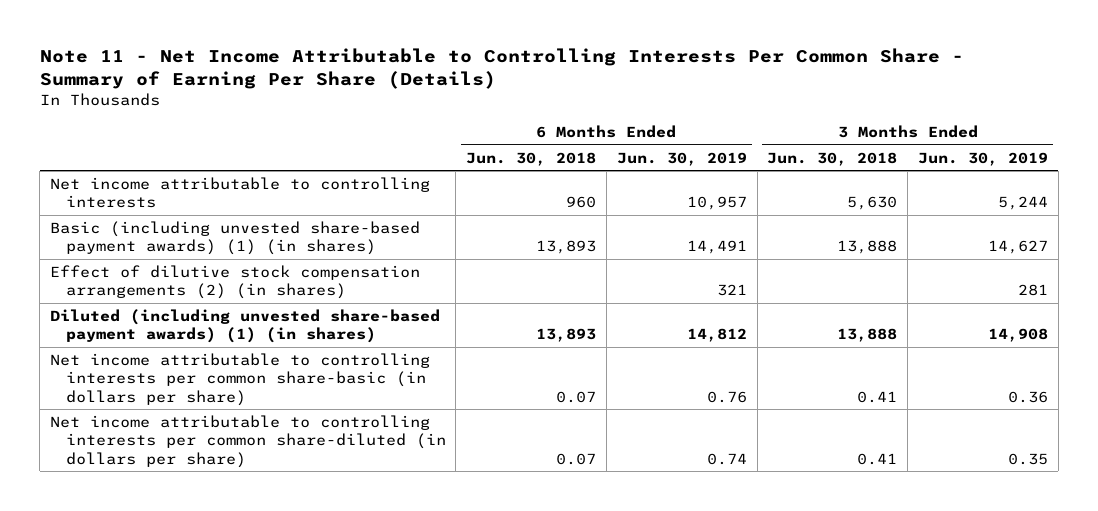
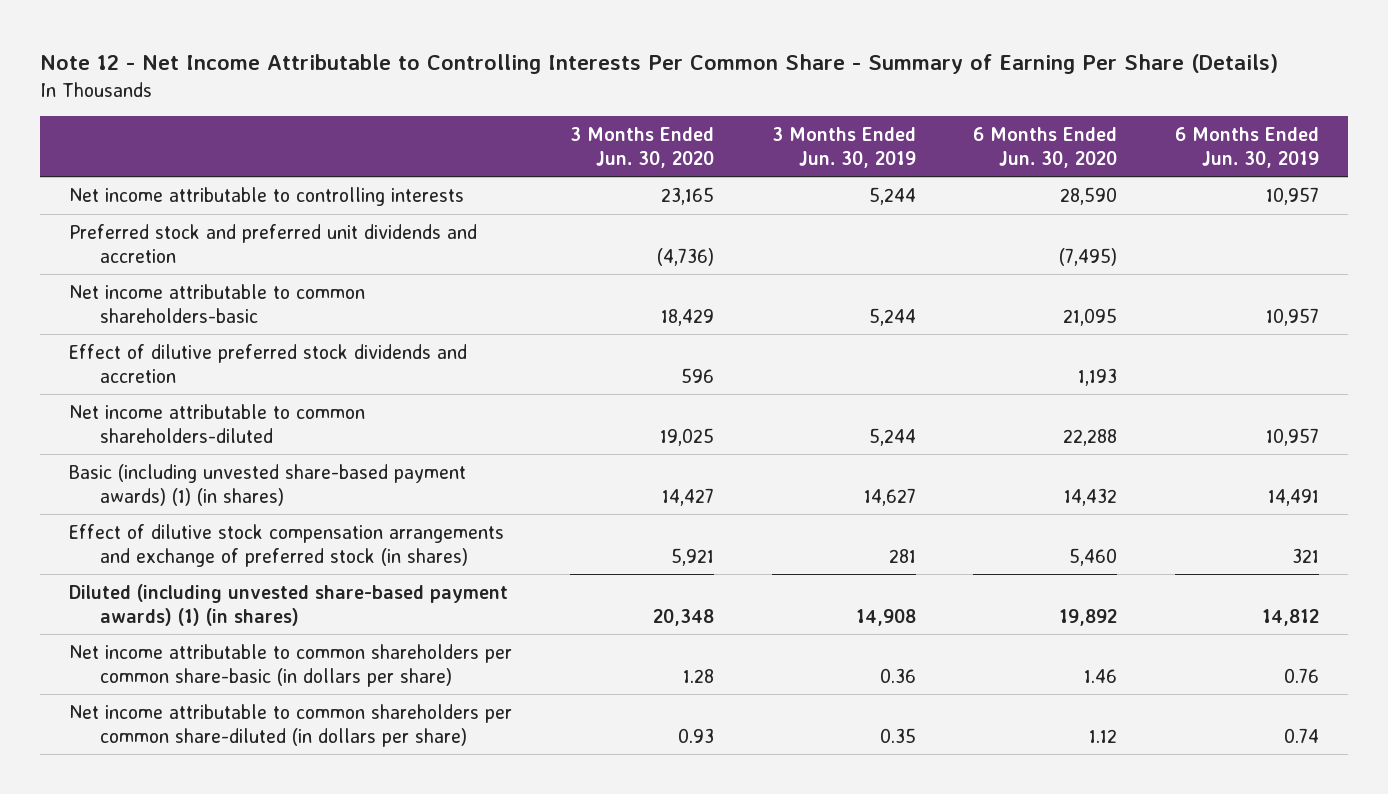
[39,48,964,90] Note 11 - Net Income Attributable to Controlling Interests Per Common Share - Summary of Earning Per Share (Details) -> [40,54,1279,75] Note 12 - Net Income Attributable to Controlling Interests Per Common Share - Summary of Earning Per Share (Details)
[466,151,597,166] Jun. 30, 2018 -> none
[767,151,898,166] Jun. 30, 2018 -> none
none -> [569,127,714,168] 3 Months Ended Jun. 30, 2020
none -> [973,127,1118,168] 6 Months Ended Jun. 30, 2020
none -> [68,224,477,263] Preferred stock and preferred unit dividends and accretion
none -> [68,284,365,323] Net income attributable to common shareholders-basic
none -> [68,344,467,383] Effect of dilutive preferred stock dividends and accretion
none -> [68,404,365,443] Net income attributable to common shareholders-diluted
[50,264,421,300] Effect of dilutive stock compensation arrangements (2) (in shares) -> [68,524,504,567] Effect of dilutive stock compensation arrangements and exchange of preferred stock (in shares)
[50,352,431,406] Net income attributable to controlling interests per common share-basic (in dollars per share) -> [68,644,512,687] Net income attributable to common shareholders per common share-basic (in dollars per share)
[50,414,446,468] Net income attributable to controlling interests per common share-diluted (in dollars per share) -> [68,704,512,747] Net income attributable to common shareholders per common share-diluted (in dollars per share)

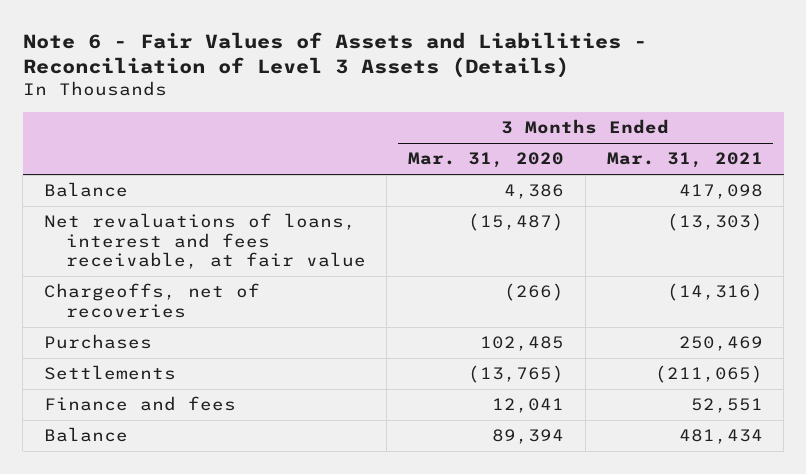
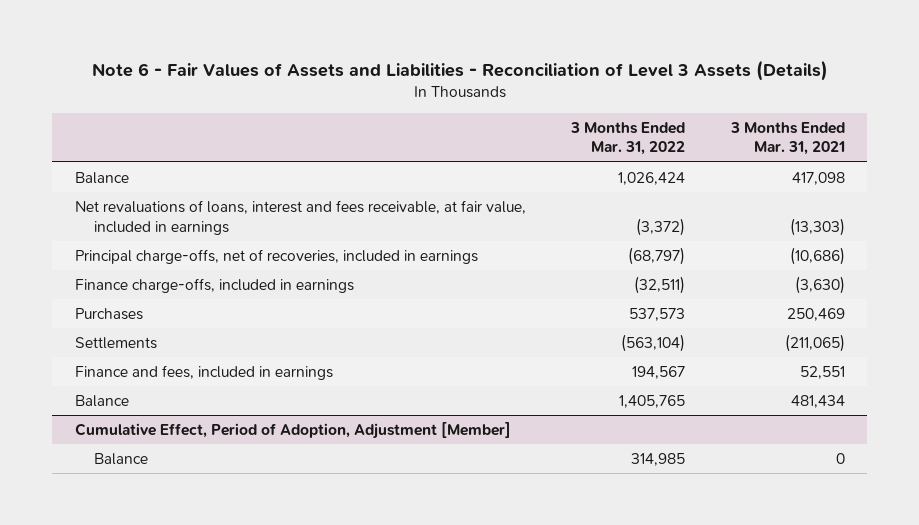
[408,152,565,169] Mar. 31, 2020 -> none
none -> [570,121,686,156] 3 Months Ended Mar. 31, 2022
[43,283,260,318] Chargeoffs, net of recoveries -> none
[43,213,366,270] Net revaluations of loans, interest and fees receivable, at fair value -> [74,199,526,235] Net revaluations of loans, interest and fees receivable, at fair value, included in earnings
none -> [74,248,478,264] Principal charge-offs, net of recoveries, included in earnings
none -> [74,277,354,293] Finance charge-offs, included in earnings
[43,396,236,412] Finance and fees -> [74,364,333,380] Finance and fees, included in earnings
none -> [74,421,511,439] Cumulative Effect, Period of Adoption, Adjustment [Member]
none -> [93,452,148,465] Balance

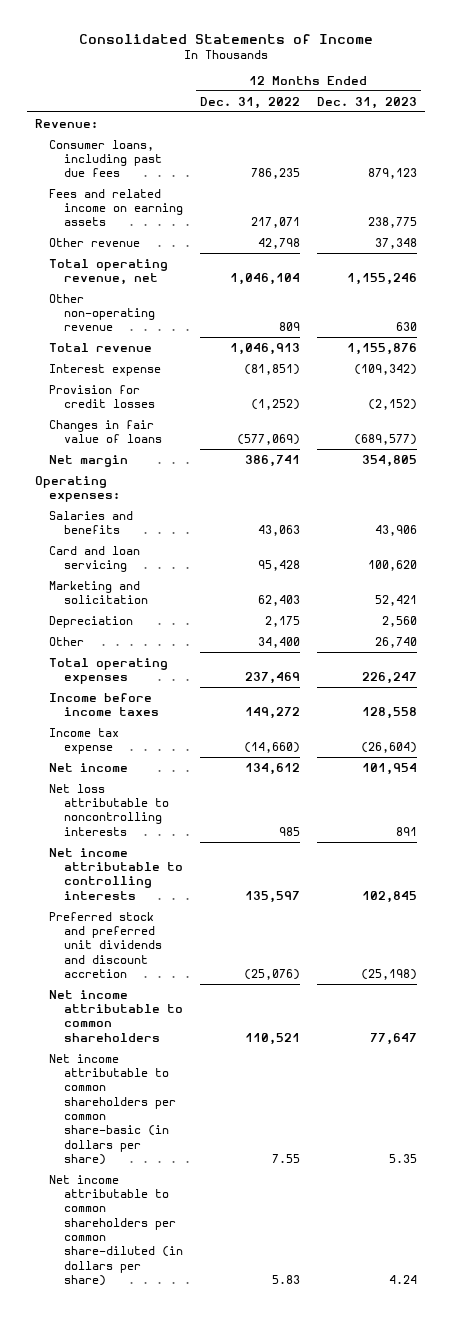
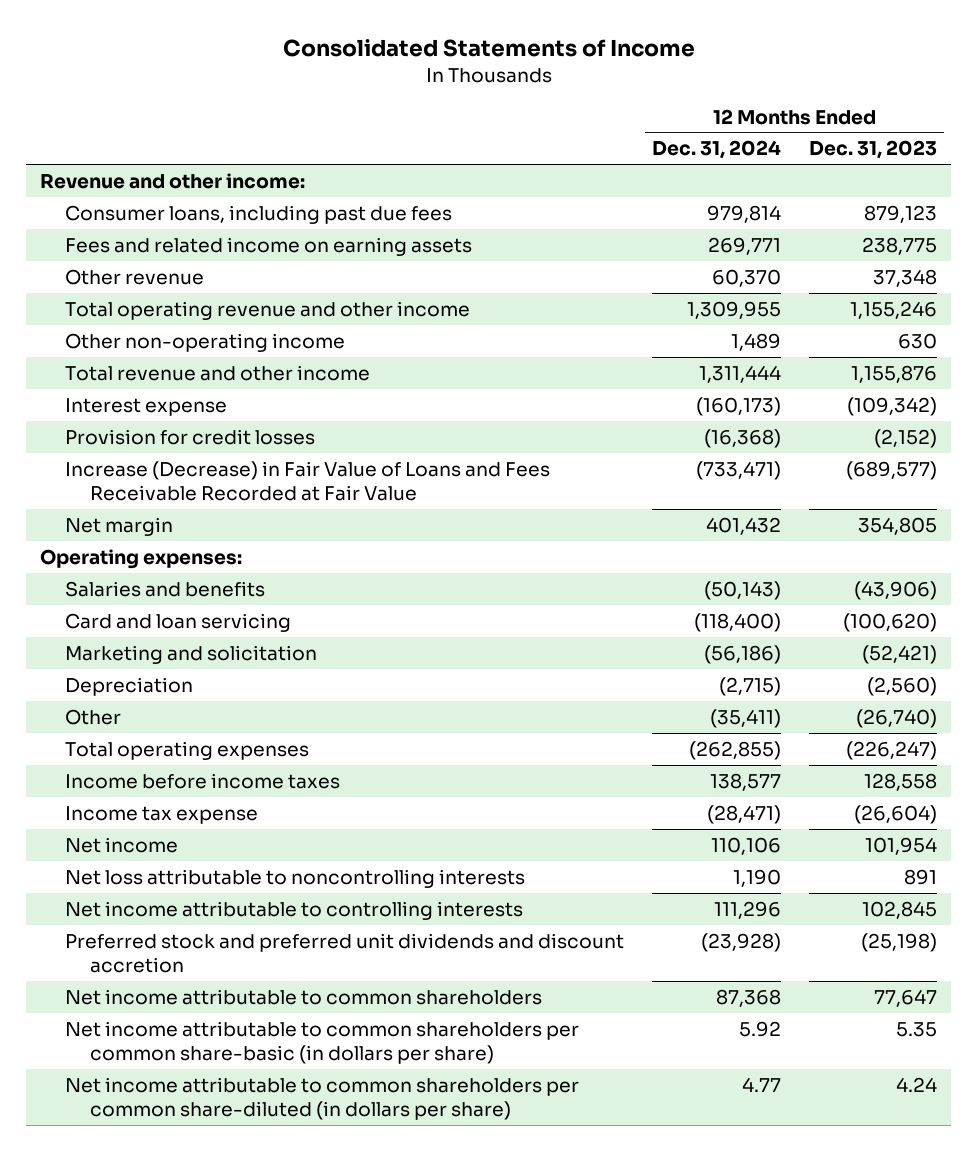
[199,96,300,109] Dec. 31, 2022 -> none
none -> [652,140,782,160] Dec. 31, 2024
[34,118,98,128] Revenue: -> [39,172,305,189] Revenue and other income:
[49,258,169,285] Total operating revenue, net -> [65,300,471,320] Total operating revenue and other income
[49,293,155,332] Other non-operating revenue -> [65,332,346,352] Other non-operating income
[49,342,153,352] Total revenue -> [65,364,371,381] Total revenue and other income
[49,419,162,443] Changes in fair value of loans -> [65,460,551,502] Increase (Decrease) in Fair Value of Loans and Fees Receivable Recorded at Fair Value
[374,524,417,536] 43,906 -> [854,580,938,600] (43,906)
[367,559,417,571] 100,620 -> [843,612,938,632] (100,620)
[374,594,417,606] 52,421 -> [862,644,938,664] (52,421)
[381,615,417,627] 2,560 -> [867,676,938,696] (2,560)
[374,636,417,648] 26,740 -> [856,708,938,728] (26,740)
[361,671,417,684] 226,247 -> [846,740,938,760] (226,247)

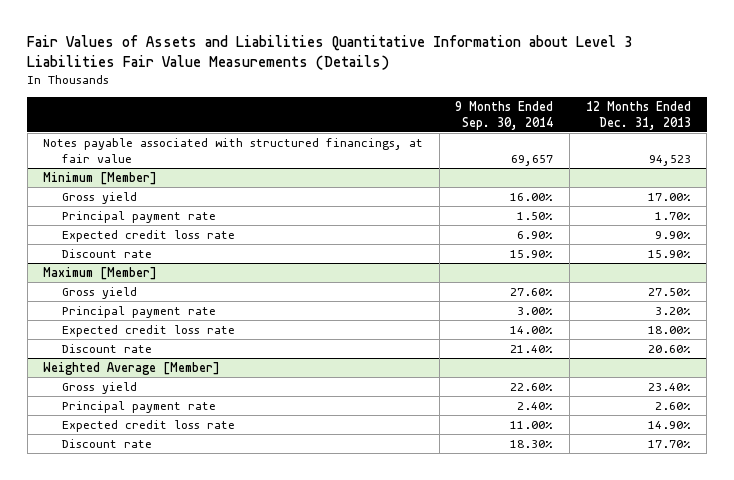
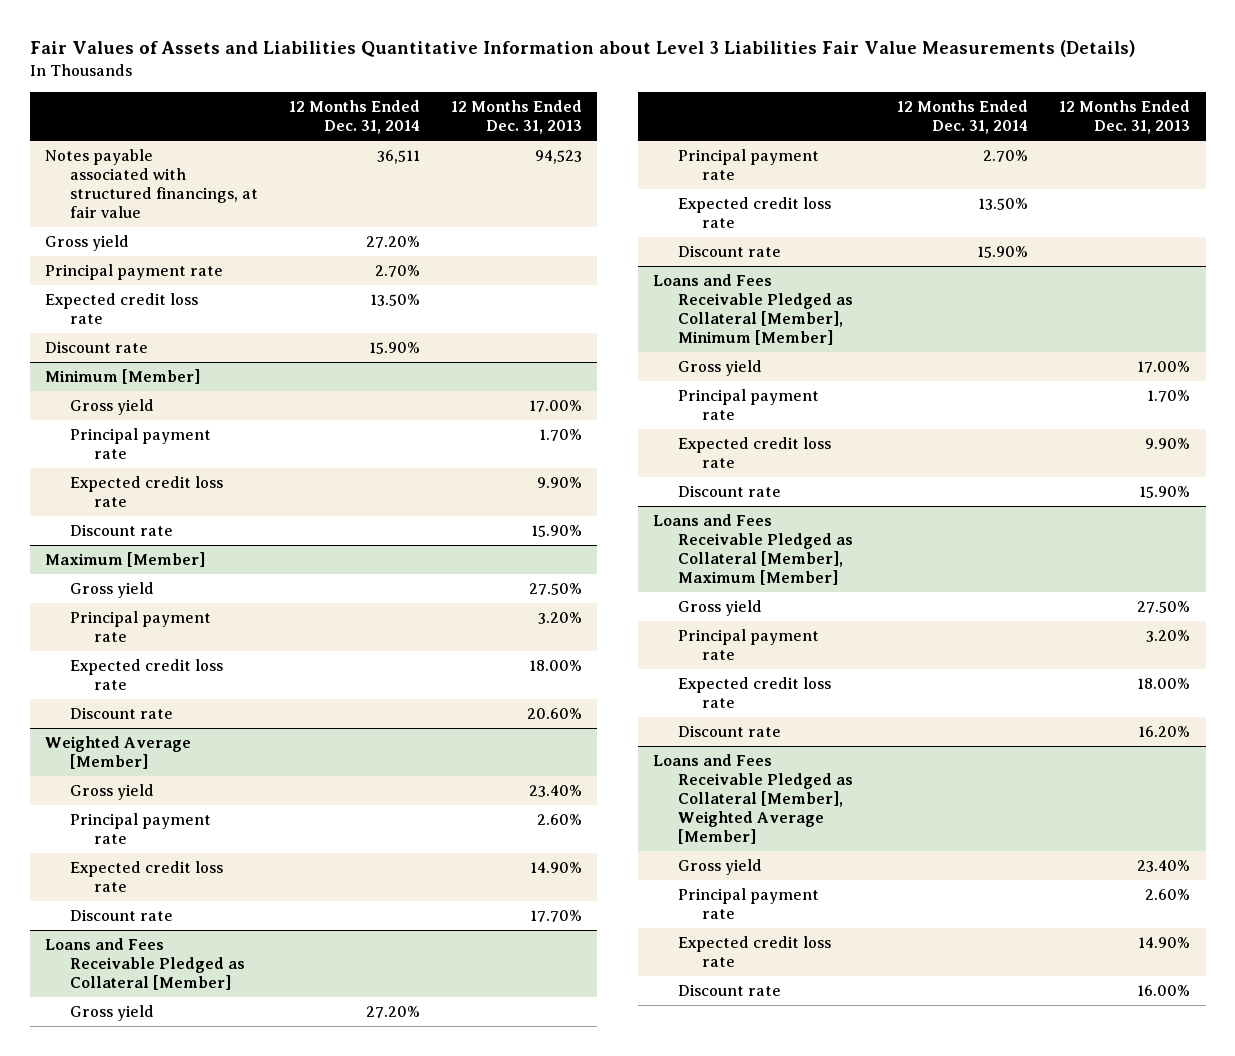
[455,100,554,130] 9 Months Ended Sep. 30, 2014 -> none
none -> [288,100,420,135] 12 Months Ended Dec. 31, 2014
none -> [45,234,130,251] Gross yield
none -> [45,263,224,280] Principal payment rate
none -> [45,292,199,324] Expected credit loss rate
none -> [45,340,149,353] Discount rate
none -> [45,937,245,991] Loans and Fees Receivable Pledged as Collateral [Member]
none -> [69,1004,154,1021] Gross yield
none -> [677,148,819,180] Principal payment rate
none -> [677,196,831,228] Expected credit loss rate
none -> [677,244,781,257] Discount rate
none -> [653,273,853,346] Loans and Fees Receivable Pledged as Collateral [Member], Minimum [Member]
none -> [677,359,762,376] Gross yield
none -> [677,388,819,420] Principal payment rate
none -> [677,436,831,468] Expected credit loss rate
none -> [677,484,781,497] Discount rate
none -> [653,513,853,586] Loans and Fees Receivable Pledged as Collateral [Member], Maximum [Member]
none -> [677,599,762,616] Gross yield
none -> [677,628,819,660] Principal payment rate
none -> [677,676,831,708] Expected credit loss rate
none -> [677,724,781,737] Discount rate
none -> [653,753,853,845] Loans and Fees Receivable Pledged as Collateral [Member], Weighted Average [Member]
none -> [677,858,762,875] Gross yield
none -> [677,887,819,919] Principal payment rate
none -> [677,935,831,967] Expected credit loss rate
none -> [677,983,781,996] Discount rate

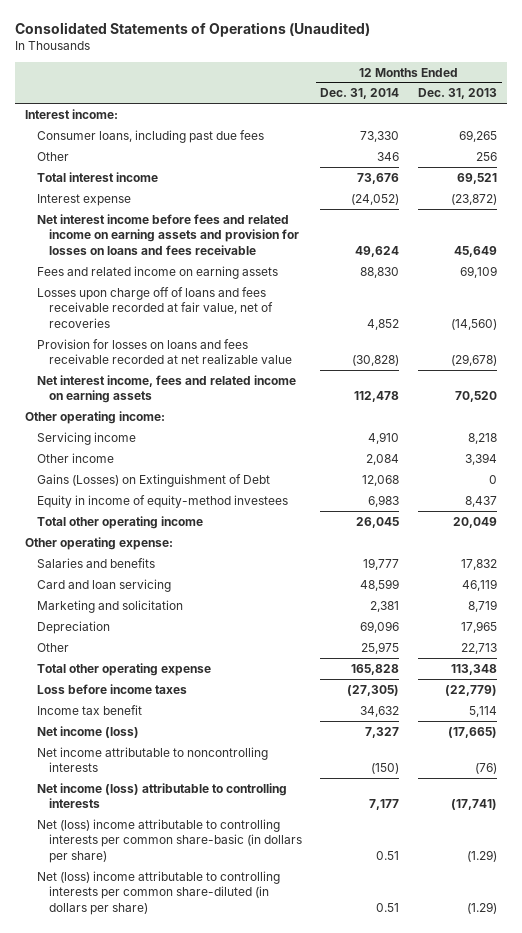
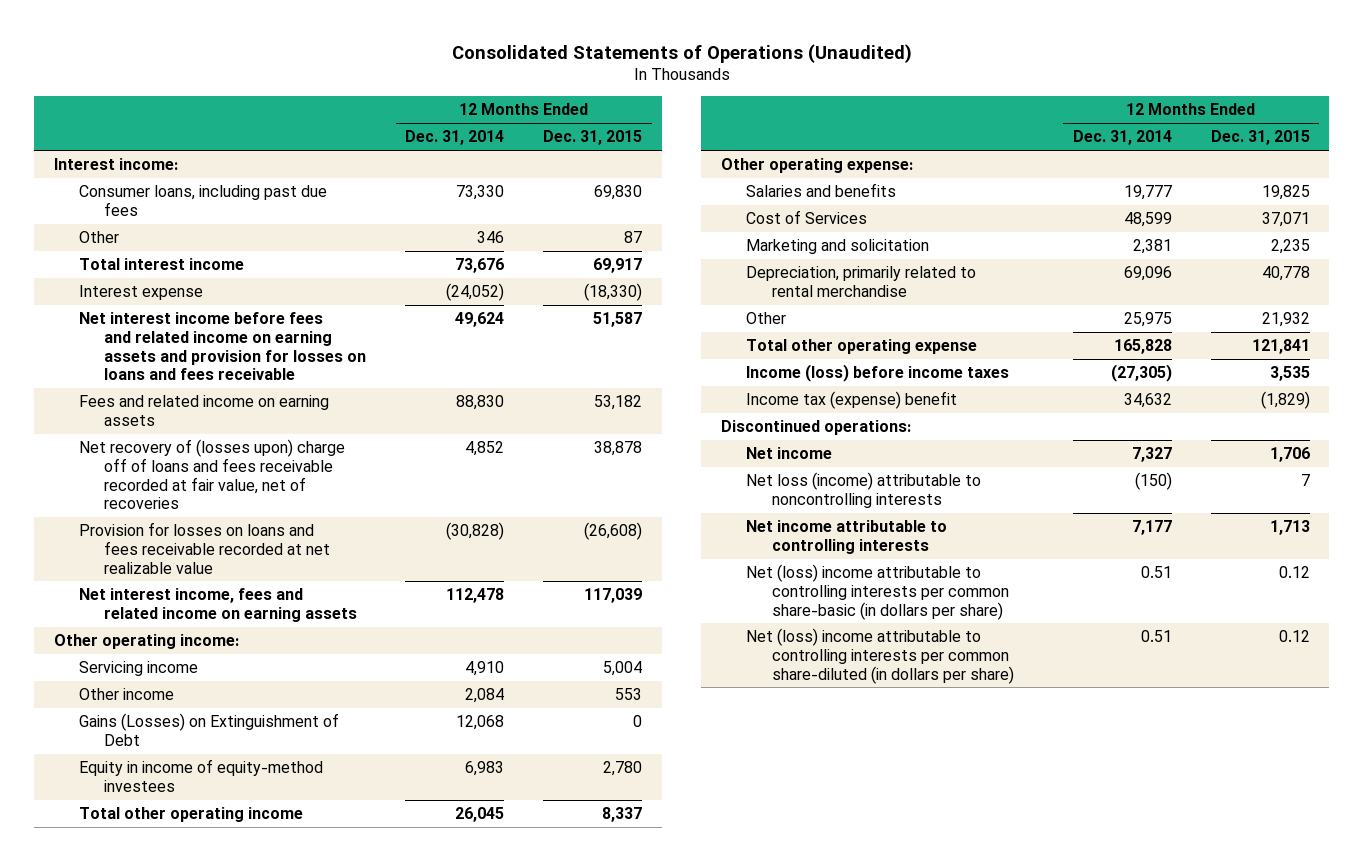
[418,88,498,100] Dec. 31, 2013 -> none
none -> [543,130,643,146] Dec. 31, 2015
[36,286,273,328] Losses upon charge off of loans and fees receivable recorded at fair value, net of recoveries -> [79,439,346,510] Net recovery of (losses upon) charge off of loans and fees receivable recorded at fair value, net of recoveries
[36,578,171,592] Card and loan servicing -> [746,210,868,225] Cost of Services
[36,620,110,634] Depreciation -> [746,266,977,297] Depreciation, primarily related to rental merchandise
[36,683,187,694] Loss before income taxes -> [746,364,1010,383] Income (loss) before income taxes
[36,704,142,715] Income tax benefit -> [746,391,958,410] Income tax (expense) benefit
none -> [720,420,911,436] Discontinued operations:
[36,725,139,738] Net income (loss) -> [746,447,833,460] Net income
[36,746,268,773] Net income attributable to noncontrolling interests -> [746,472,982,508] Net loss (income) attributable to noncontrolling interests
[36,782,287,809] Net income (loss) attributable to controlling interests -> [746,520,948,554] Net income attributable to controlling interests

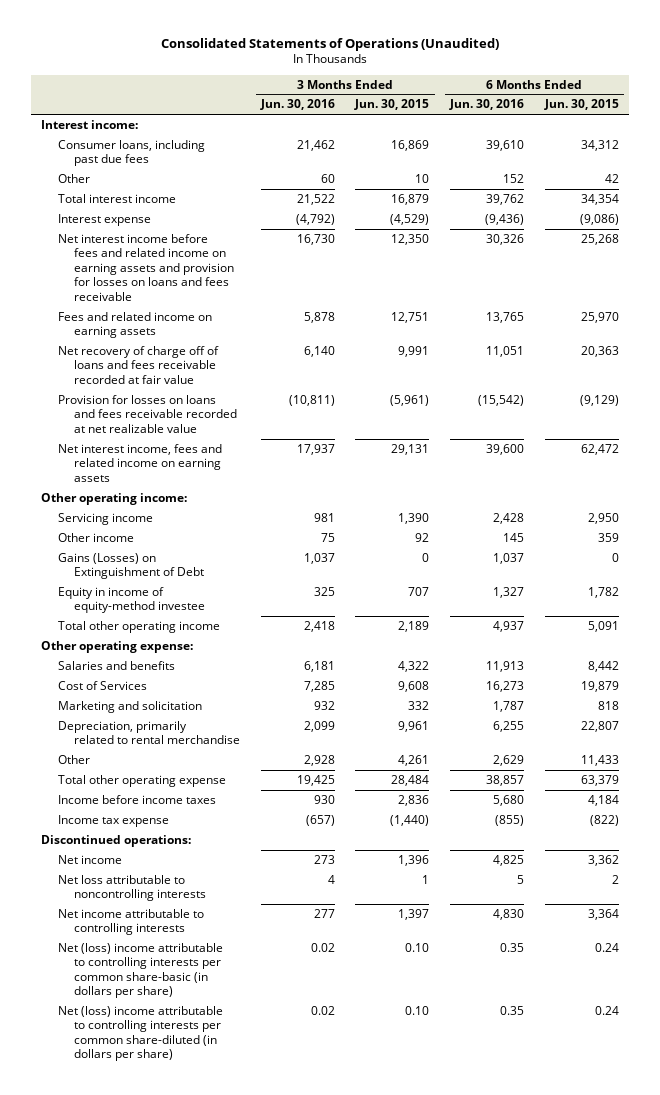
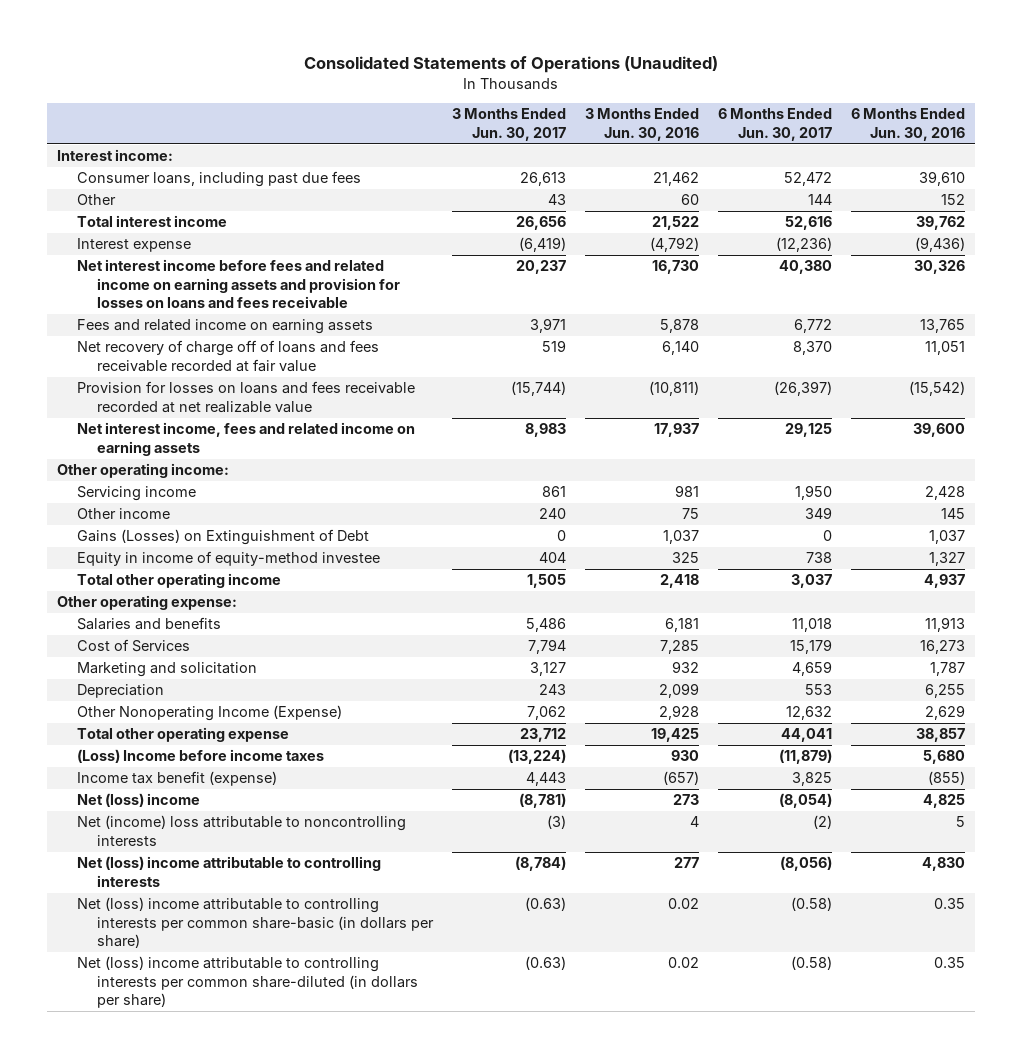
[354,99,430,111] Jun. 30, 2015 -> none
[543,99,619,111] Jun. 30, 2015 -> none
none -> [452,108,567,141] 3 Months Ended Jun. 30, 2017
none -> [718,108,833,141] 6 Months Ended Jun. 30, 2017
[57,720,241,745] Depreciation, primarily related to rental merchandise -> [76,684,164,699] Depreciation
[57,754,90,764] Other -> [76,705,342,722] Other Nonoperating Income (Expense)
[40,834,191,847] Discontinued operations: -> none
[57,794,216,804] Income before income taxes -> [76,749,324,764] (Loss) Income before income taxes
[57,814,169,827] Income tax expense -> [76,771,277,787] Income tax benefit (expense)
[57,854,122,864] Net income -> [76,793,200,808] Net (loss) income
[57,874,207,902] Net loss attributable to noncontrolling interests -> [76,815,406,846] Net (income) loss attributable to noncontrolling interests
[57,908,204,936] Net income attributable to controlling interests -> [76,856,381,887] Net (loss) income attributable to controlling interests

